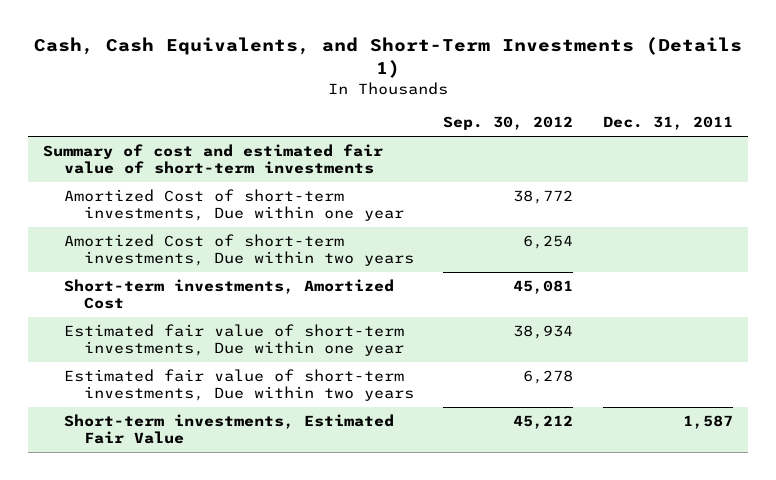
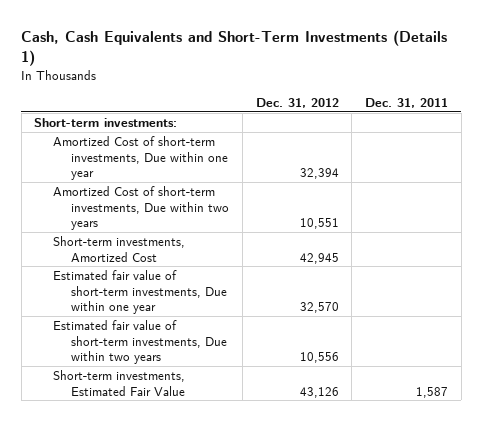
[34,37,743,78] Cash, Cash Equivalents, and Short-Term Investments (Details 1) -> [21,29,448,66] Cash, Cash Equivalents and Short-Term Investments (Details 1)
[443,116,574,131] Sep. 30, 2012 -> none
none -> [255,97,339,108] Dec. 31, 2012
[43,144,384,175] Summary of cost and estimated fair value of short-term investments -> [34,118,178,128] Short-term investments:

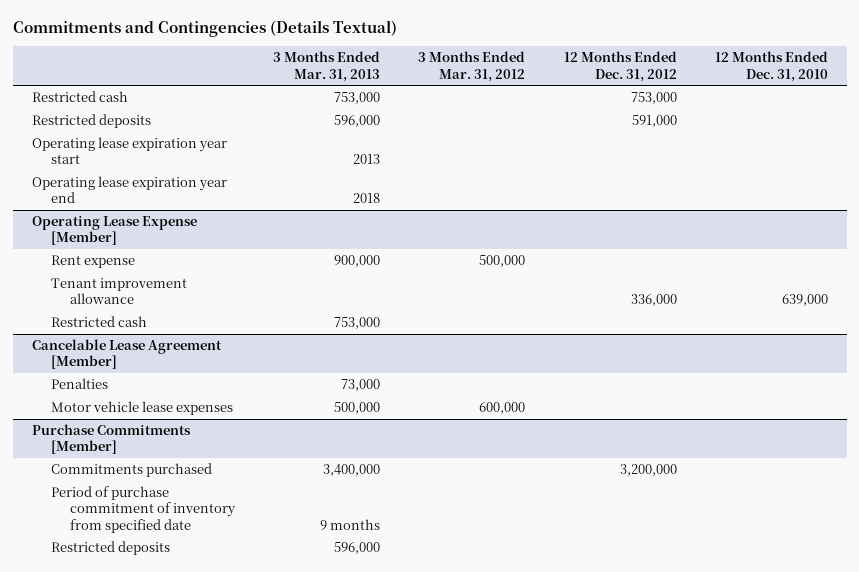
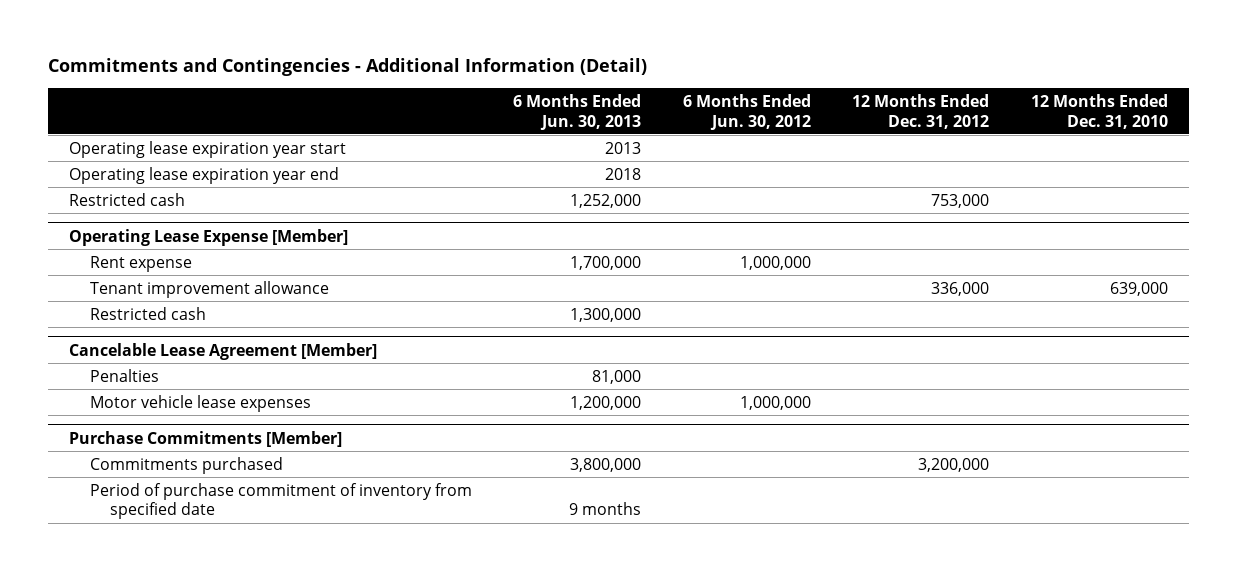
[12,20,397,38] Commitments and Contingencies (Details Textual) -> [48,58,648,77] Commitments and Contingencies - Additional Information (Detail)
[273,51,381,82] 3 Months Ended Mar. 31, 2013 -> none
[418,51,526,82] 3 Months Ended Mar. 31, 2012 -> none
none -> [513,93,642,130] 6 Months Ended Jun. 30, 2013
none -> [682,93,811,130] 6 Months Ended Jun. 30, 2012
[31,114,151,129] Restricted deposits -> none
[31,91,128,103] Restricted cash -> [68,192,185,206] Restricted cash
[50,541,170,556] Restricted deposits -> none

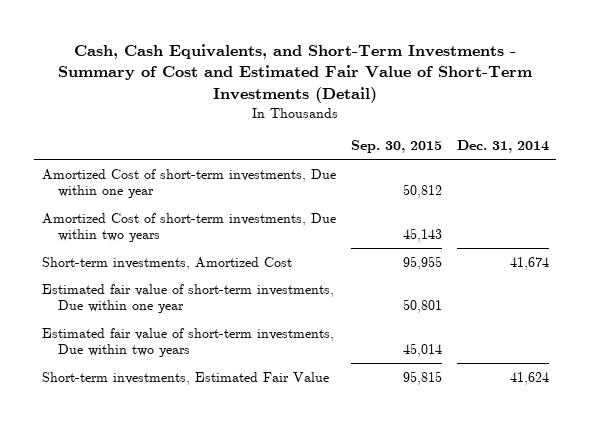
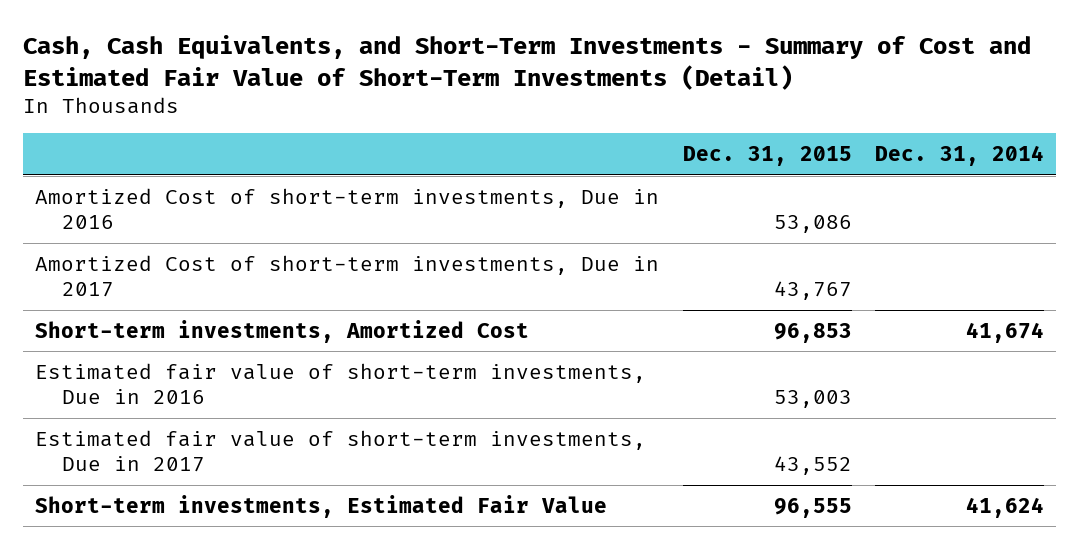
[350,140,442,154] Sep. 30, 2015 -> none
none -> [682,146,852,167] Dec. 31, 2015
[41,168,336,198] Amortized Cost of short-term investments, Due within one year -> [34,187,659,230] Amortized Cost of short-term investments, Due in 2016
[41,212,336,242] Amortized Cost of short-term investments, Due within two years -> [34,254,659,298] Amortized Cost of short-term investments, Due in 2017
[41,283,334,313] Estimated fair value of short-term investments, Due within one year -> [34,362,646,405] Estimated fair value of short-term investments, Due in 2016
[41,327,334,357] Estimated fair value of short-term investments, Due within two years -> [34,429,646,473] Estimated fair value of short-term investments, Due in 2017

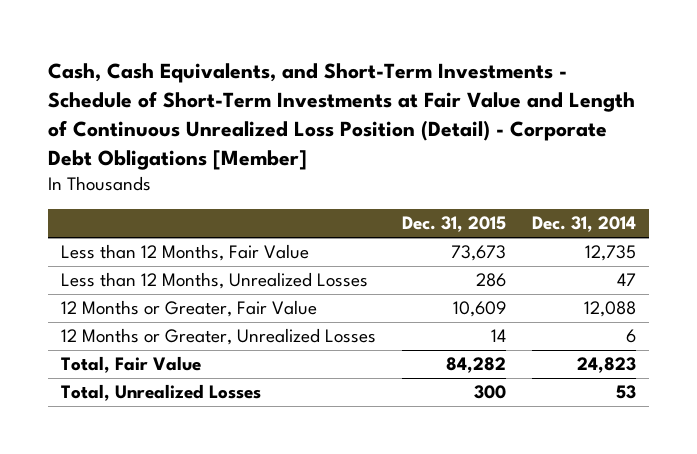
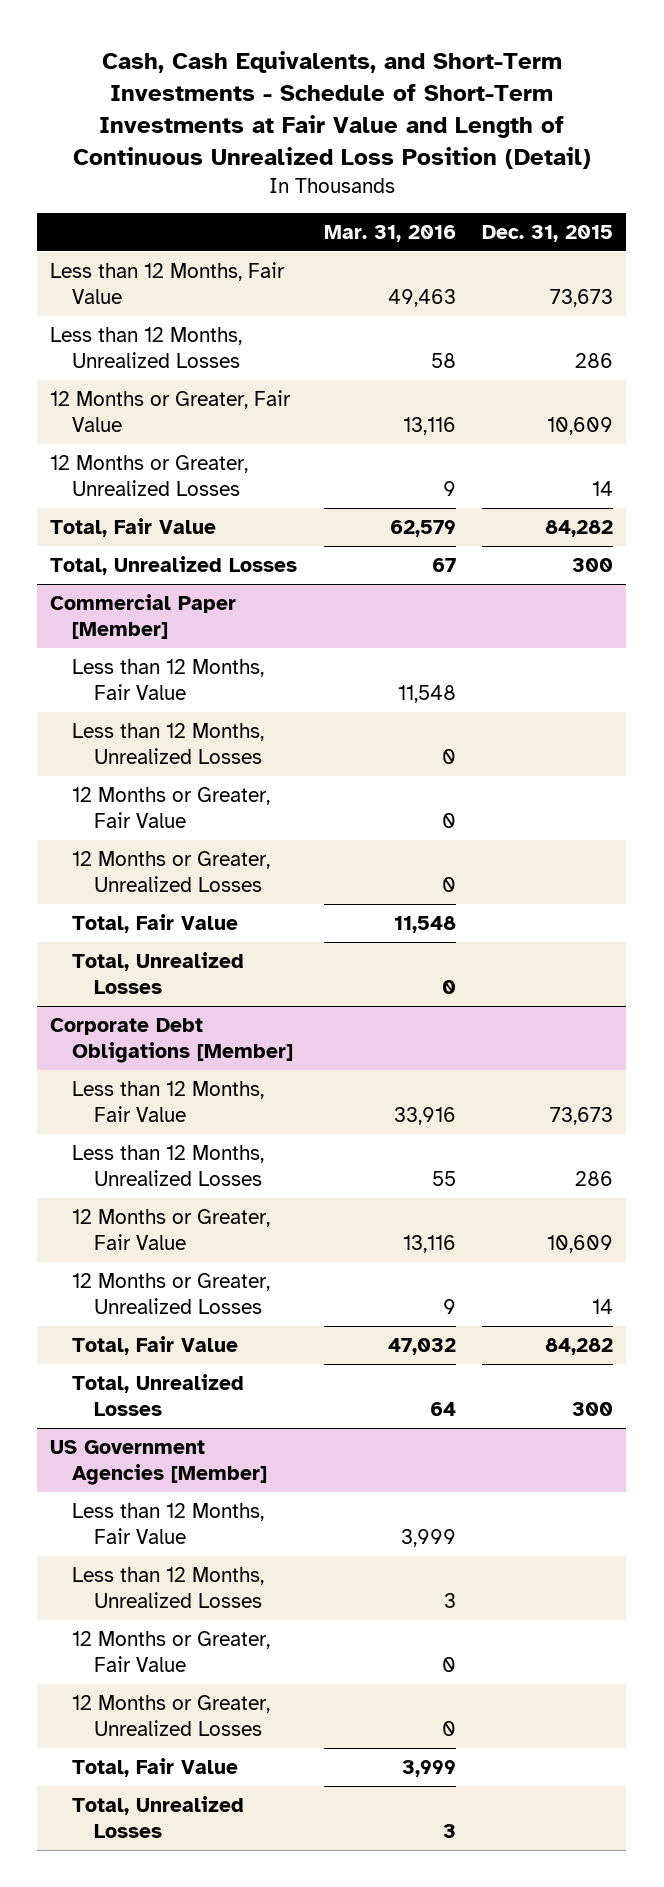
[48,62,636,170] Cash, Cash Equivalents, and Short-Term Investments - Schedule of Short-Term Investments at Fair Value and Length of Continuous Unrealized Loss Position (Detail) - Corporate Debt Obligations [Member] -> [72,51,591,169] Cash, Cash Equivalents, and Short-Term Investments - Schedule of Short-Term Investments at Fair Value and Length of Continuous Unrealized Loss Position (Detail)
[532,216,637,233] Dec. 31, 2014 -> none
none -> [323,225,456,243] Mar. 31, 2016
none -> [50,593,237,639] Commercial Paper [Member]
none -> [72,658,265,700] Less than 12 Months, Fair Value
none -> [72,722,265,764] Less than 12 Months, Unrealized Losses
none -> [72,786,271,828] 12 Months or Greater, Fair Value
none -> [72,850,271,892] 12 Months or Greater, Unrealized Losses
none -> [72,913,239,933] Total, Fair Value
none -> [72,951,245,994] Total, Unrealized Losses
none -> [50,1017,294,1063] Corporate Debt Obligations [Member]
none -> [72,1080,265,1122] Less than 12 Months, Fair Value
none -> [72,1144,265,1186] Less than 12 Months, Unrealized Losses
none -> [72,1208,271,1250] 12 Months or Greater, Fair Value
none -> [72,1272,271,1314] 12 Months or Greater, Unrealized Losses
none -> [72,1335,239,1355] Total, Fair Value
none -> [72,1373,245,1416] Total, Unrealized Losses
none -> [50,1439,268,1485] US Government Agencies [Member]
none -> [72,1502,265,1544] Less than 12 Months, Fair Value
none -> [72,1566,265,1608] Less than 12 Months, Unrealized Losses
none -> [72,1630,271,1672] 12 Months or Greater, Fair Value
none -> [72,1694,271,1736] 12 Months or Greater, Unrealized Losses
none -> [72,1757,239,1777] Total, Fair Value
none -> [72,1795,245,1838] Total, Unrealized Losses

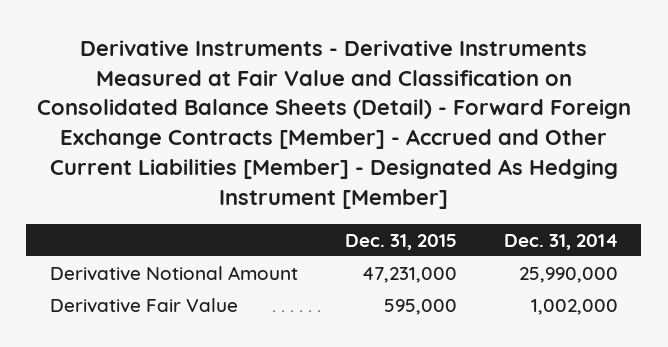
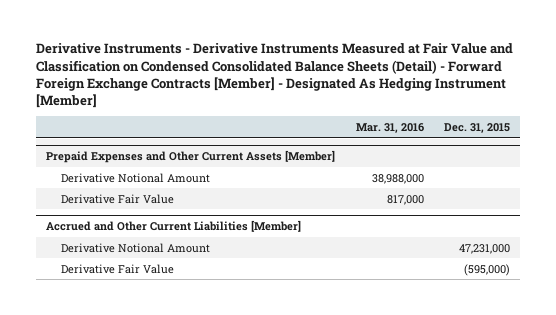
[36,40,631,209] Derivative Instruments - Derivative Instruments Measured at Fair Value and Classification on Consolidated Balance Sheets (Detail) - Forward Foreign Exchange Contracts [Member] - Accrued and Other Current Liabilities [Member] - Designated As Hedging Instrument [Member] -> [36,43,514,109] Derivative Instruments - Derivative Instruments Measured at Fair Value and Classification on Condensed Consolidated Balance Sheets (Detail) - Forward Foreign Exchange Contracts [Member] - Designated As Hedging Instrument [Member]
[503,233,618,250] Dec. 31, 2014 -> none
none -> [355,123,424,134] Mar. 31, 2016
none -> [46,150,336,164] Prepaid Expenses and Other Current Assets [Member]
none -> [60,172,210,183] Derivative Notional Amount
none -> [60,193,174,204] Derivative Fair Value
none -> [46,220,302,233] Accrued and Other Current Liabilities [Member]
[383,298,457,315] 595,000 -> [463,263,510,276] (595,000)

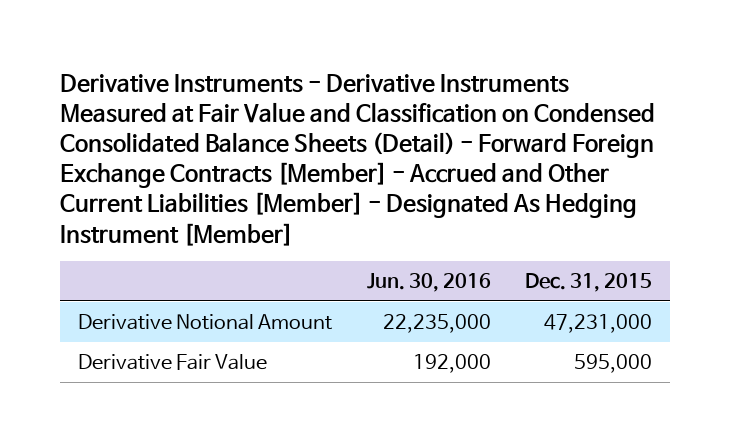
[36,43,514,109] Derivative Instruments - Derivative Instruments Measured at Fair Value and Classification on Condensed Consolidated Balance Sheets (Detail) - Forward Foreign Exchange Contracts [Member] - Designated As Hedging Instrument [Member] -> [60,73,656,246] Derivative Instruments - Derivative Instruments Measured at Fair Value and Classification on Condensed Consolidated Balance Sheets (Detail) - Forward Foreign Exchange Contracts [Member] - Accrued and Other Current Liabilities [Member] - Designated As Hedging Instrument [Member]
[355,123,424,134] Mar. 31, 2016 -> none
none -> [366,272,491,292] Jun. 30, 2016
[46,150,336,164] Prepaid Expenses and Other Current Assets [Member] -> none
[60,172,210,183] Derivative Notional Amount -> none
[60,193,174,204] Derivative Fair Value -> none
[46,220,302,233] Accrued and Other Current Liabilities [Member] -> none
[463,263,510,276] (595,000) -> [574,353,653,373] 595,000

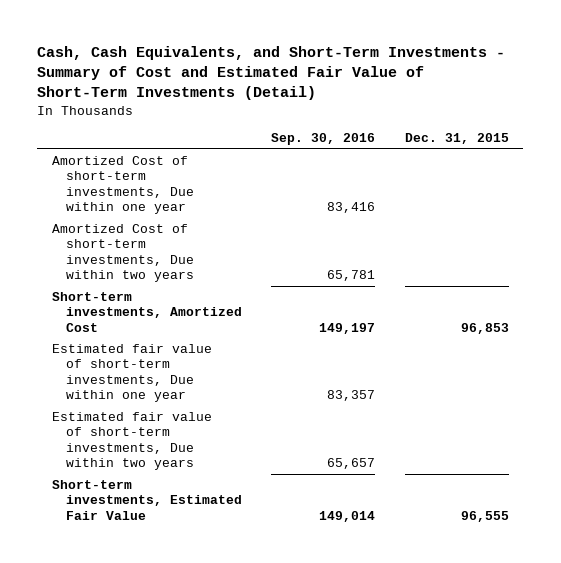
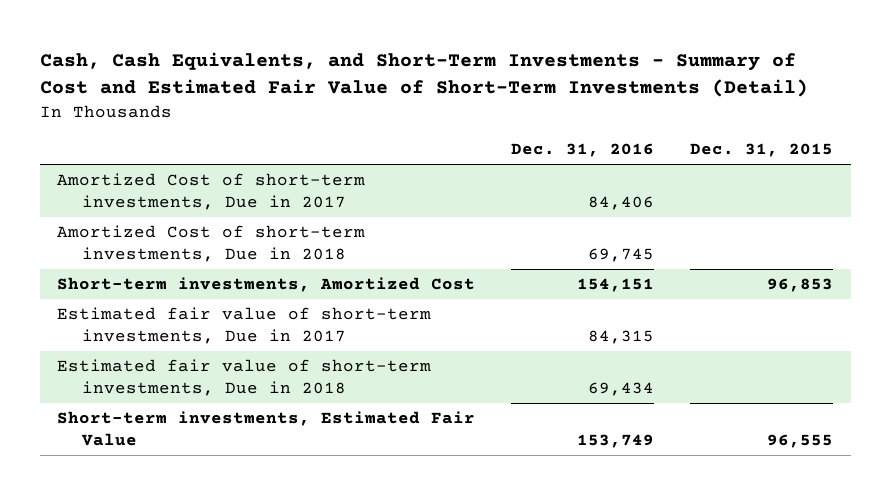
[271,133,376,146] Sep. 30, 2016 -> none
none -> [511,143,655,158] Dec. 31, 2016
[52,155,194,215] Amortized Cost of short-term investments, Due within one year -> [57,173,366,210] Amortized Cost of short-term investments, Due in 2017
[52,223,194,283] Amortized Cost of short-term investments, Due within two years -> [57,225,366,262] Amortized Cost of short-term investments, Due in 2018
[52,343,213,403] Estimated fair value of short-term investments, Due within one year -> [57,307,432,344] Estimated fair value of short-term investments, Due in 2017
[52,411,213,471] Estimated fair value of short-term investments, Due within two years -> [57,359,432,396] Estimated fair value of short-term investments, Due in 2018

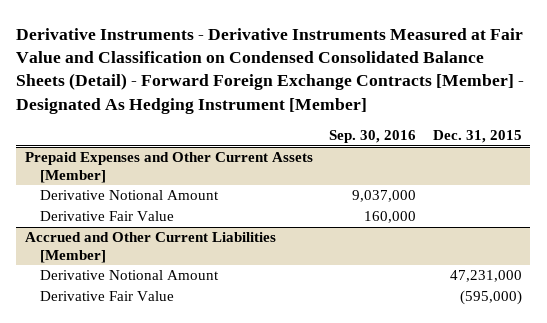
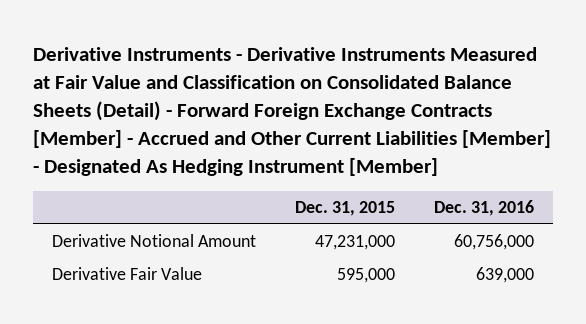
[16,27,525,114] Derivative Instruments - Derivative Instruments Measured at Fair Value and Classification on Condensed Consolidated Balance Sheets (Detail) - Forward Foreign Exchange Contracts [Member] - Designated As Hedging Instrument [Member] -> [32,46,551,176] Derivative Instruments - Derivative Instruments Measured at Fair Value and Classification on Consolidated Balance Sheets (Detail) - Forward Foreign Exchange Contracts [Member] - Accrued and Other Current Liabilities [Member] - Designated As Hedging Instrument [Member]
[329,130,417,144] Sep. 30, 2016 -> none
none -> [434,199,535,216] Dec. 31, 2016
[24,152,313,183] Prepaid Expenses and Other Current Assets [Member] -> none
[39,190,219,201] Derivative Notional Amount -> none
[39,211,174,222] Derivative Fair Value -> none
[24,232,276,263] Accrued and Other Current Liabilities [Member] -> none
[460,290,523,306] (595,000) -> [337,268,396,284] 595,000

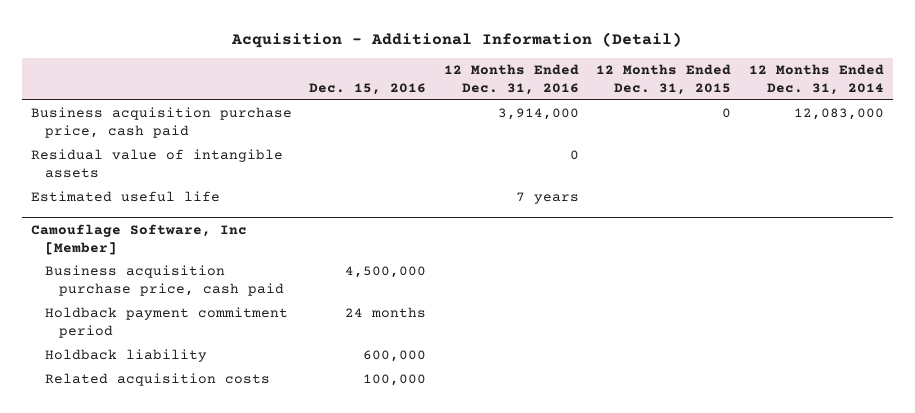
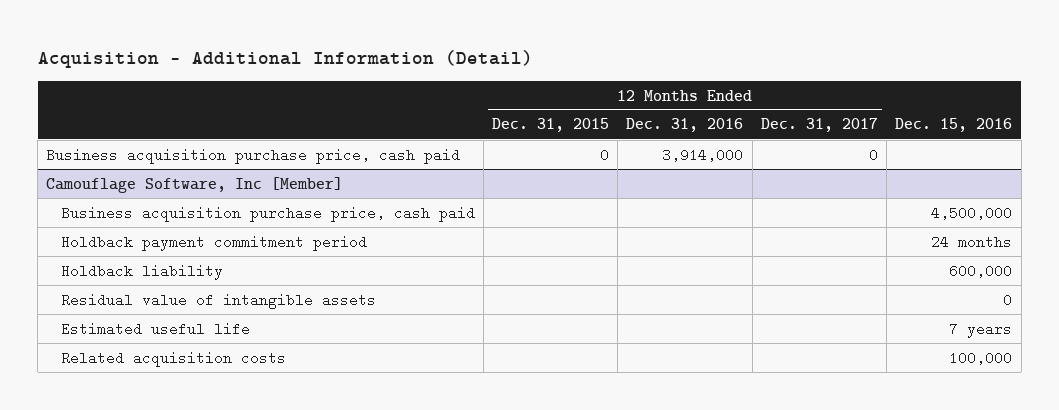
[748,64,884,96] 12 Months Ended Dec. 31, 2014 -> none
none -> [760,118,878,133] Dec. 31, 2017
[30,148,283,178] Residual value of intangible assets -> none
[30,190,220,202] Estimated useful life -> none
none -> [60,292,376,309] Residual value of intangible assets
none -> [60,321,250,336] Estimated useful life

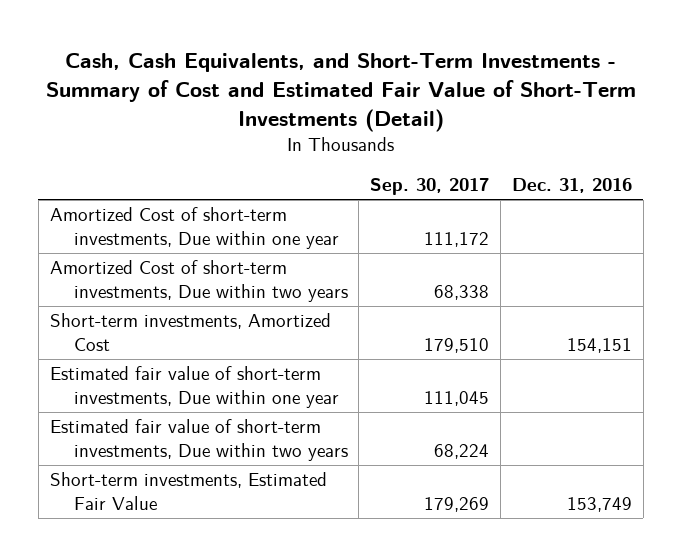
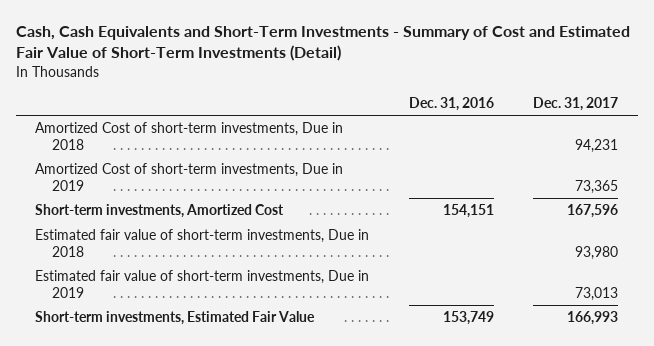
[45,52,636,133] Cash, Cash Equivalents, and Short-Term Investments - Summary of Cost and Estimated Fair Value of Short-Term Investments (Detail) -> [15,26,630,62] Cash, Cash Equivalents and Short-Term Investments - Summary of Cost and Estimated Fair Value of Short-Term Investments (Detail)
[370,178,490,196] Sep. 30, 2017 -> none
none -> [533,96,619,111] Dec. 31, 2017
[49,207,339,249] Amortized Cost of short-term investments, Due within one year -> [35,122,344,150] Amortized Cost of short-term investments, Due in 2018
[49,260,348,302] Amortized Cost of short-term investments, Due within two years -> [35,163,344,191] Amortized Cost of short-term investments, Due in 2019
[49,366,339,408] Estimated fair value of short-term investments, Due within one year -> [35,229,370,257] Estimated fair value of short-term investments, Due in 2018
[49,419,348,461] Estimated fair value of short-term investments, Due within two years -> [35,270,370,298] Estimated fair value of short-term investments, Due in 2019

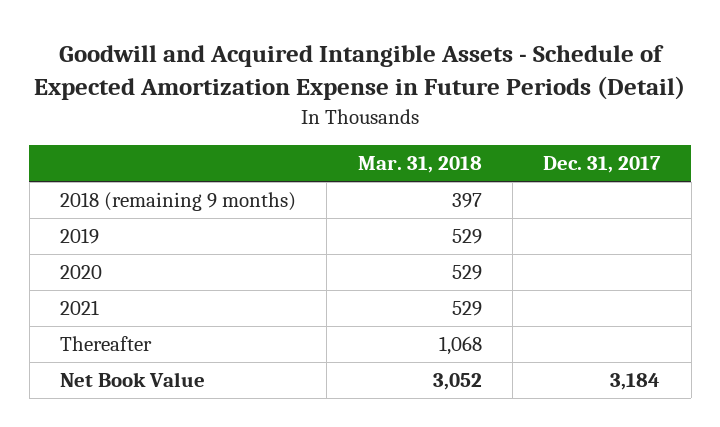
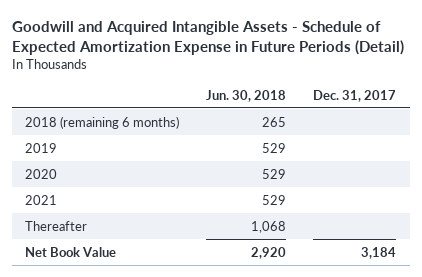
[357,156,482,174] Mar. 31, 2018 -> none
none -> [206,89,287,102] Jun. 30, 2018
[60,192,297,212] 2018 (remaining 9 months) -> [25,115,180,129] 2018 (remaining 6 months)

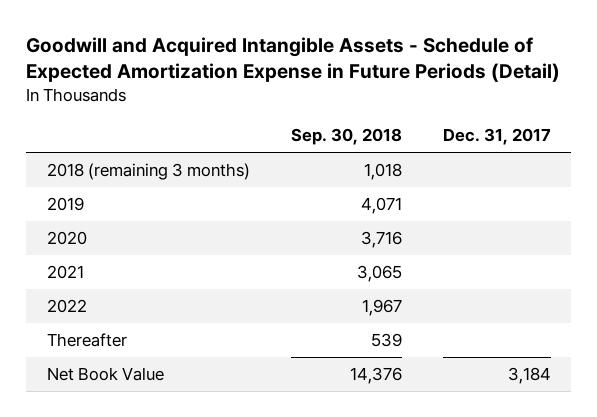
[206,89,287,102] Jun. 30, 2018 -> none
none -> [290,128,402,146] Sep. 30, 2018
[25,115,180,129] 2018 (remaining 6 months) -> [46,163,250,181] 2018 (remaining 3 months)
none -> [46,299,87,314] 2022

